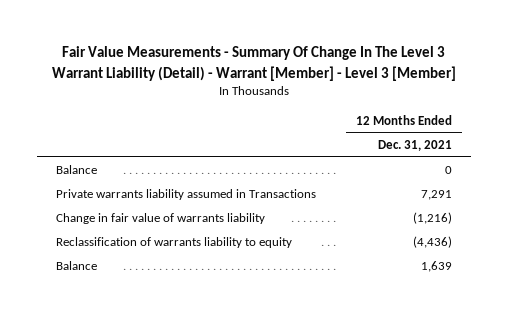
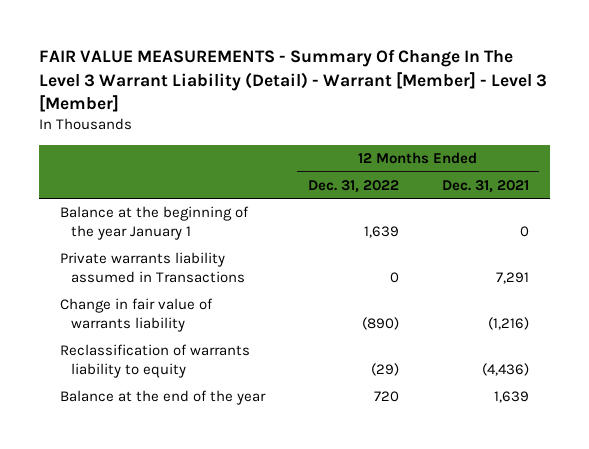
[52,46,457,81] Fair Value Measurements - Summary Of Change In The Level 3 Warrant Liability (Detail) - Warrant [Member] - Level 3 [Member] -> [38,49,547,113] FAIR VALUE MEASUREMENTS - Summary Of Change In The Level 3 Warrant Liability (Detail) - Warrant [Member] - Level 3 [Member]
none -> [307,179,399,193] Dec. 31, 2022
[56,165,98,175] Balance -> none
none -> [60,206,250,240] Balance at the beginning of the year January 1
[56,261,98,271] Balance -> [60,390,267,406] Balance at the end of the year

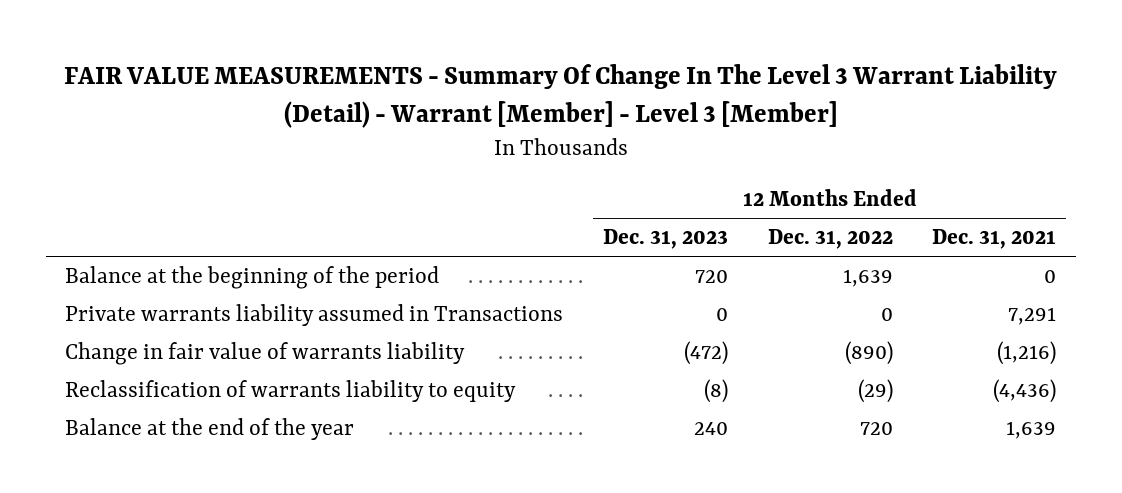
none -> [602,229,728,250] Dec. 31, 2023
[60,206,250,240] Balance at the beginning of the year January 1 -> [65,266,440,290] Balance at the beginning of the period

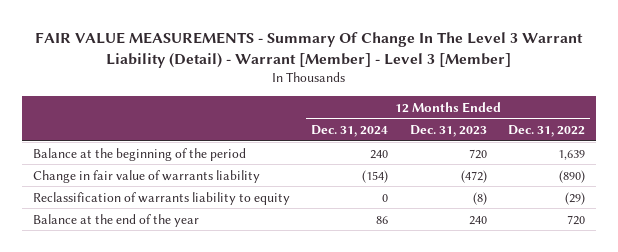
[932,229,1057,250] Dec. 31, 2021 -> none
none -> [311,124,389,137] Dec. 31, 2024
[65,304,564,327] Private warrants liability assumed in Transactions -> none

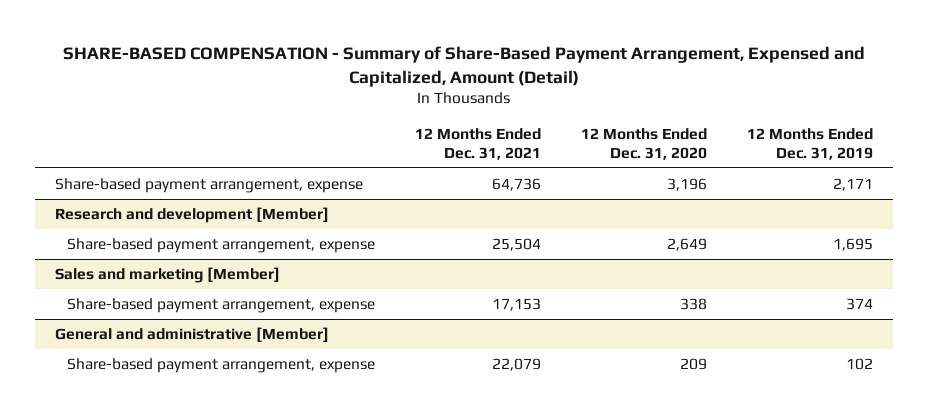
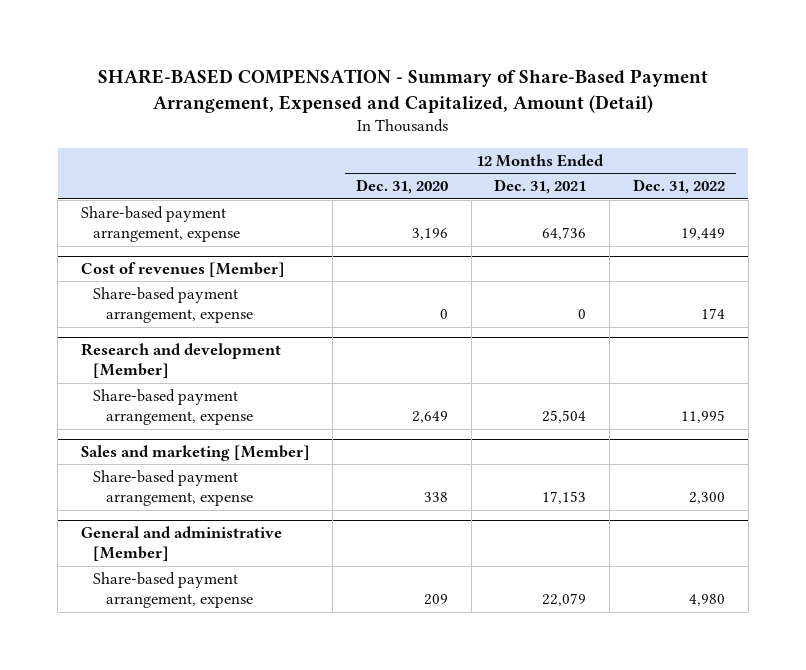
[746,127,873,160] 12 Months Ended Dec. 31, 2019 -> none
none -> [632,179,725,195] Dec. 31, 2022
none -> [80,262,285,278] Cost of revenues [Member]
none -> [93,287,254,324] Share-based payment arrangement, expense

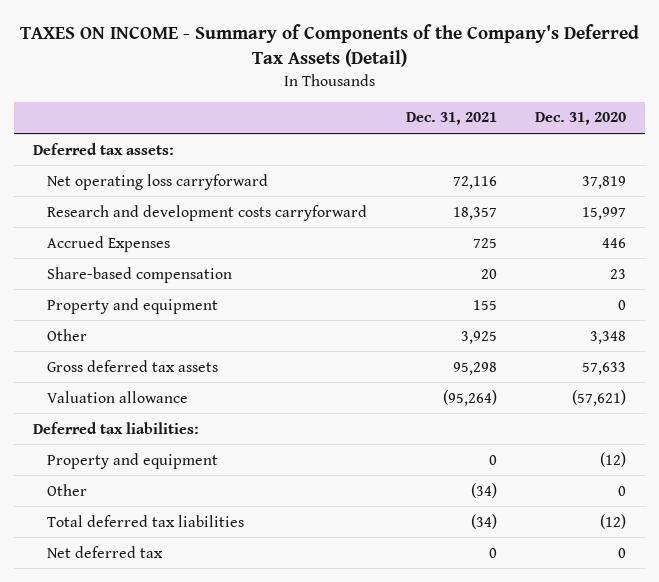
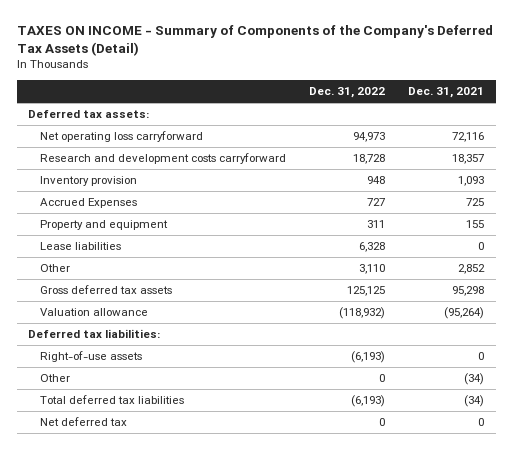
[535,112,627,126] Dec. 31, 2020 -> none
none -> [309,87,386,99] Dec. 31, 2022
none -> [39,176,137,187] Inventory provision
[47,266,233,283] Share-based compensation -> none
none -> [39,242,121,251] Lease liabilities
[460,330,497,344] 3,925 -> [458,264,486,275] 2,852
[47,452,219,469] Property and equipment -> none
none -> [39,351,142,363] Right-of-use assets

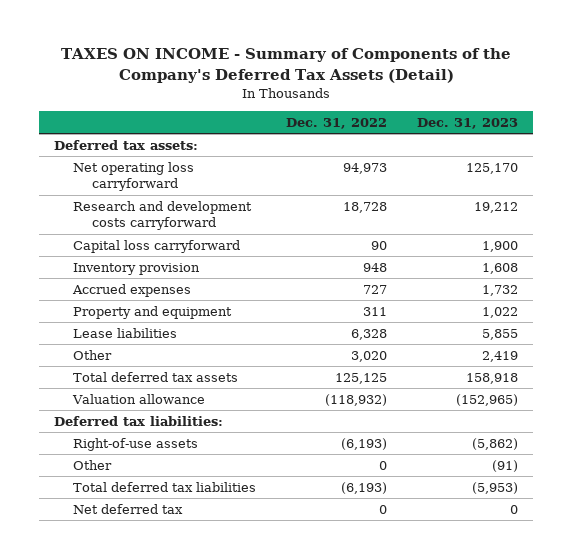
[408,87,485,99] Dec. 31, 2021 -> none
none -> [417,117,519,129] Dec. 31, 2023
none -> [72,239,240,253] Capital loss carryforward
[39,198,137,209] Accrued Expenses -> [71,283,191,297] Accrued expenses
[359,264,386,275] 3,110 -> [351,350,388,362] 3,020
[39,285,172,295] Gross deferred tax assets -> [72,371,238,382] Total deferred tax assets

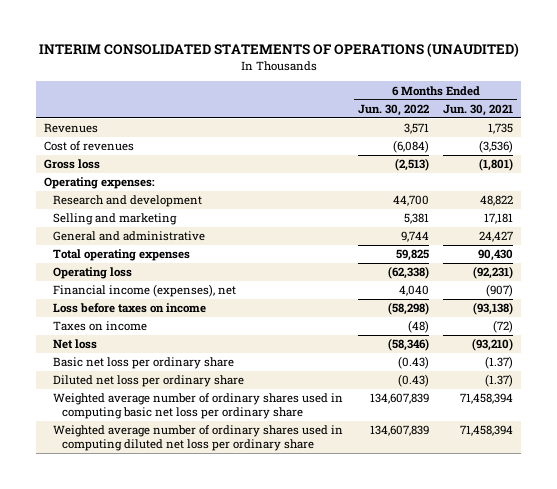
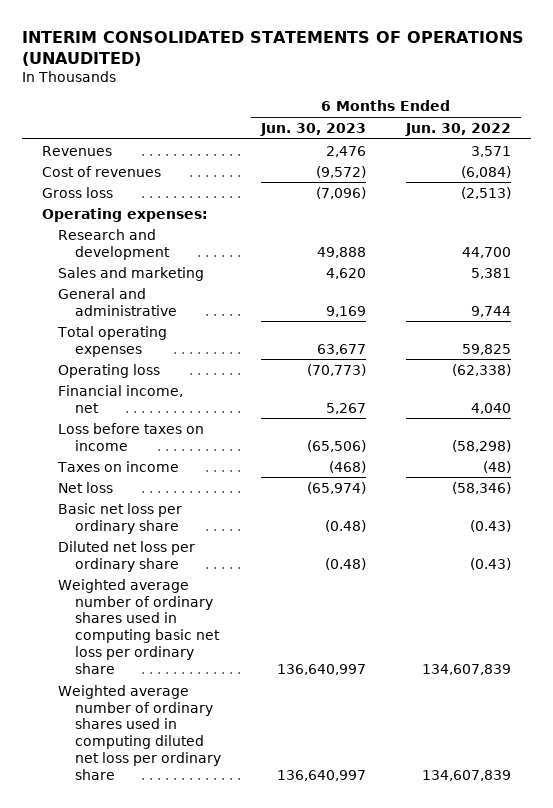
[443,103,514,116] Jun. 30, 2021 -> none
none -> [260,122,367,136] Jun. 30, 2023
[52,213,177,226] Selling and marketing -> [58,266,205,281] Sales and marketing
[52,284,236,298] Financial income (expenses), net -> [58,384,184,413] Financial income, net

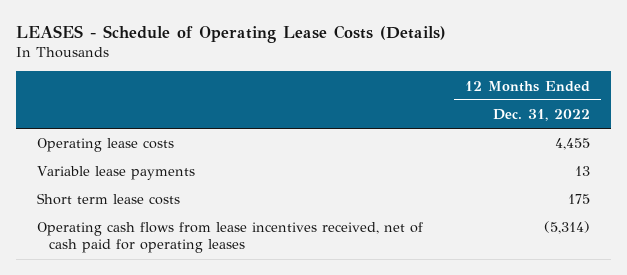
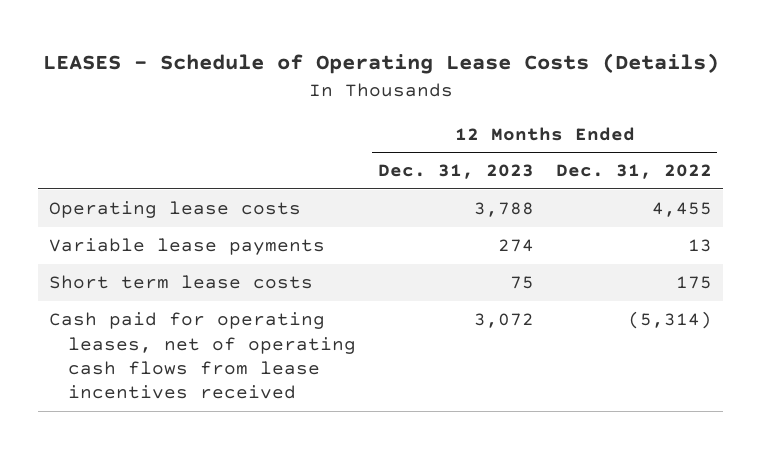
none -> [377,164,534,180] Dec. 31, 2023
[36,222,423,254] Operating cash flows from lease incentives received, net of cash paid for operating leases -> [49,312,356,400] Cash paid for operating leases, net of operating cash flows from lease incentives received

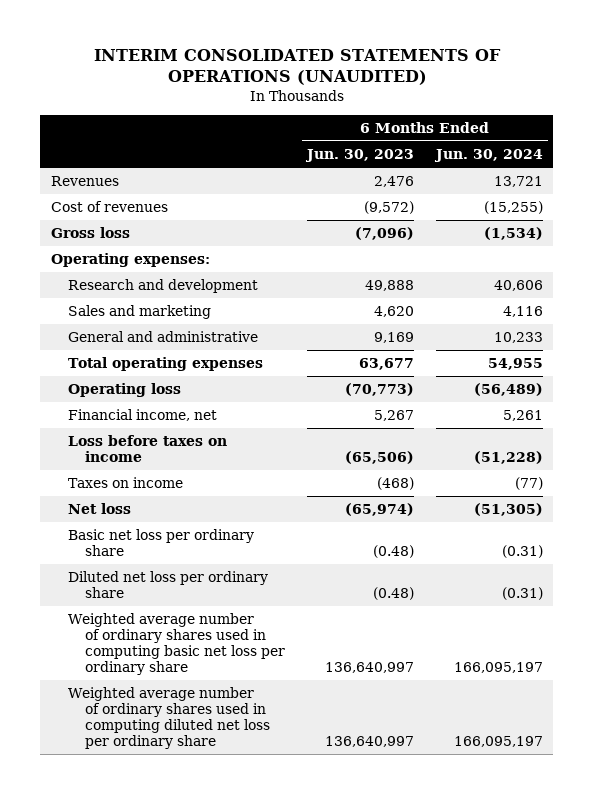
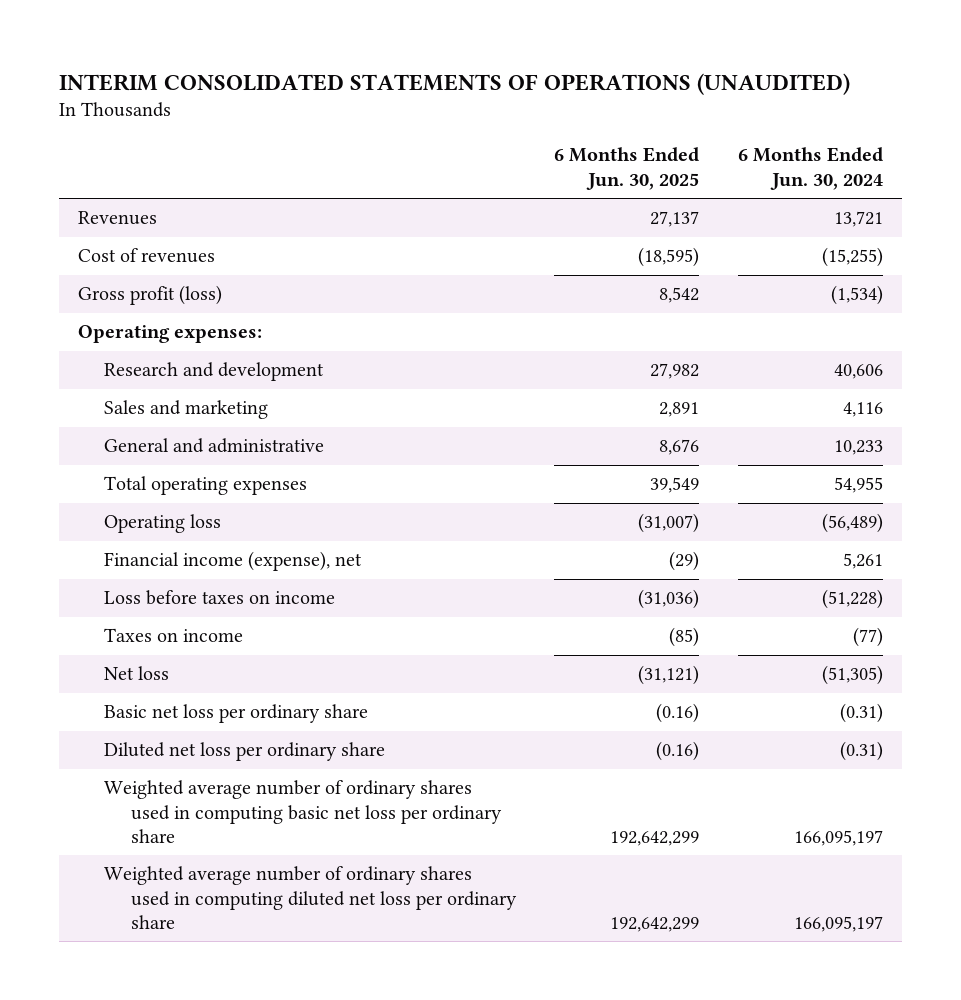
[305,149,415,163] Jun. 30, 2023 -> none
none -> [554,147,700,190] 6 Months Ended Jun. 30, 2025
[50,227,130,239] Gross loss -> [78,285,223,306] Gross profit (loss)
[68,409,218,422] Financial income, net -> [104,551,363,572] Financial income (expense), net

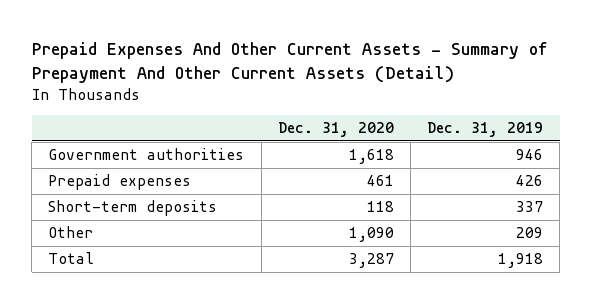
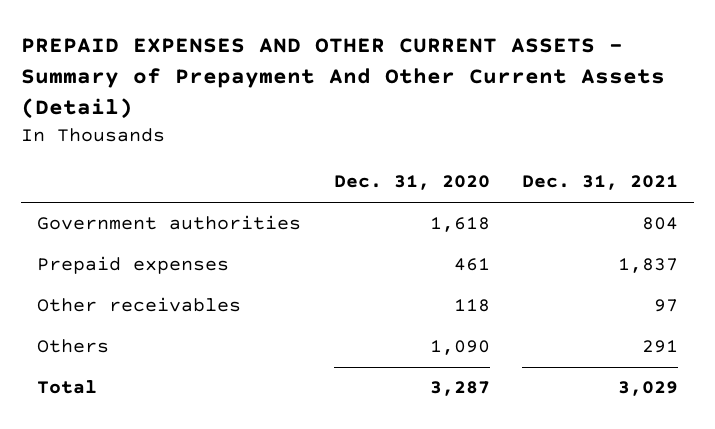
[31,42,548,83] Prepaid Expenses And Other Current Assets - Summary of Prepayment And Other Current Assets (Detail) -> [21,38,666,120] PREPAID EXPENSES AND OTHER CURRENT ASSETS - Summary of Prepayment And Other Current Assets (Detail)
[427,122,544,138] Dec. 31, 2019 -> none
none -> [521,175,678,191] Dec. 31, 2021
[48,200,218,217] Short-term deposits -> [37,297,242,313] Other receivables
[48,226,94,239] Other -> [37,339,110,354] Others

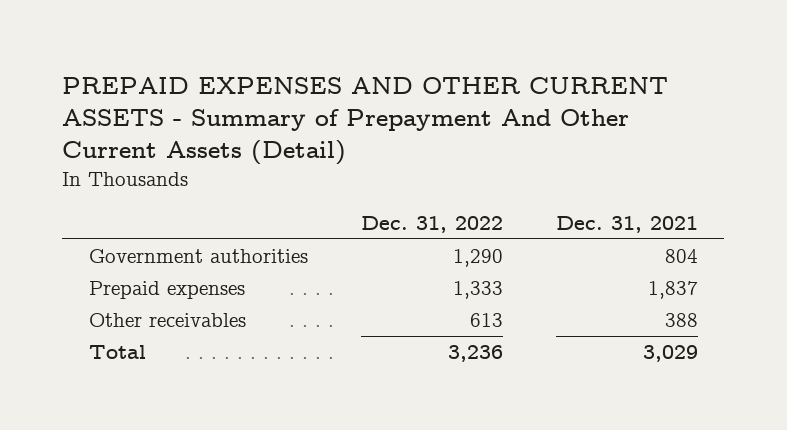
[333,175,490,191] Dec. 31, 2020 -> none
none -> [360,215,503,233] Dec. 31, 2022
[37,339,110,354] Others -> none
[653,299,678,313] 97 -> [664,313,698,328] 388

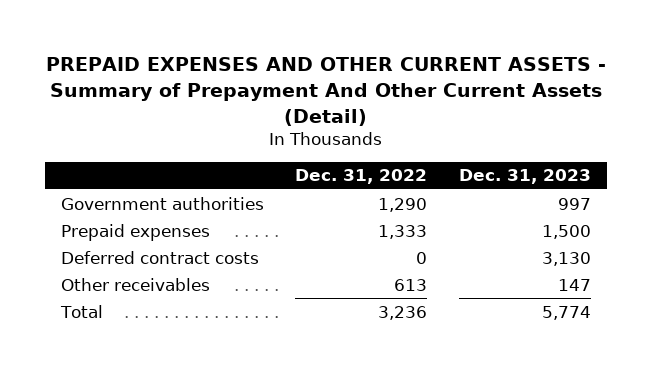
[555,215,698,233] Dec. 31, 2021 -> none
none -> [458,169,591,185] Dec. 31, 2023
none -> [60,250,259,264] Deferred contract costs

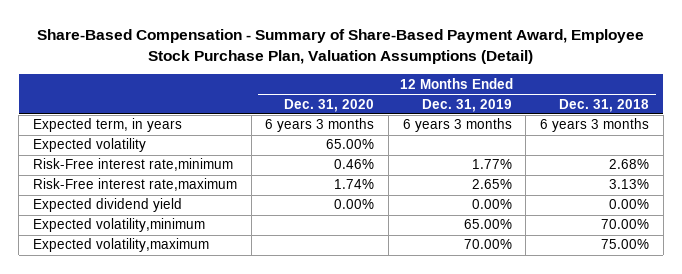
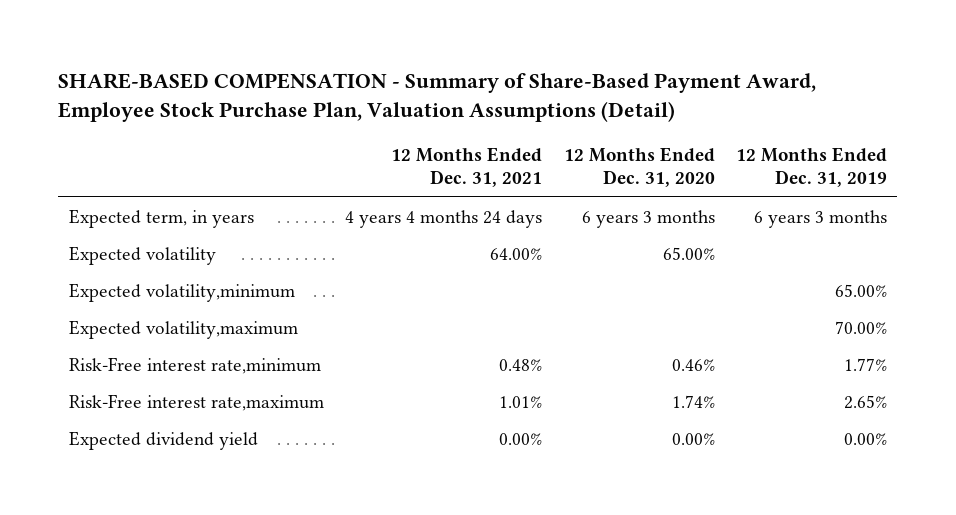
[36,28,644,64] Share-Based Compensation - Summary of Share-Based Payment Award, Employee Stock Purchase Plan, Valuation Assumptions (Detail) -> [58,72,817,123] SHARE-BASED COMPENSATION - Summary of Share-Based Payment Award, Employee Stock Purchase Plan, Valuation Assumptions (Detail)
[559,98,650,112] Dec. 31, 2018 -> none
none -> [391,146,543,188] 12 Months Ended Dec. 31, 2021
[32,218,205,233] Expected volatility,minimum -> [69,282,296,302] Expected volatility,minimum
[32,238,209,253] Expected volatility,maximum -> [69,319,299,339] Expected volatility,maximum

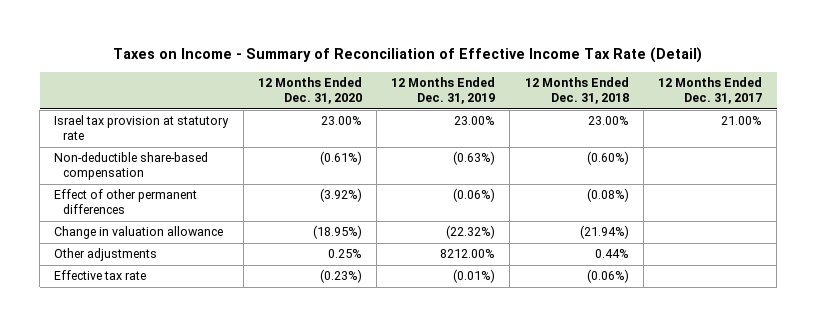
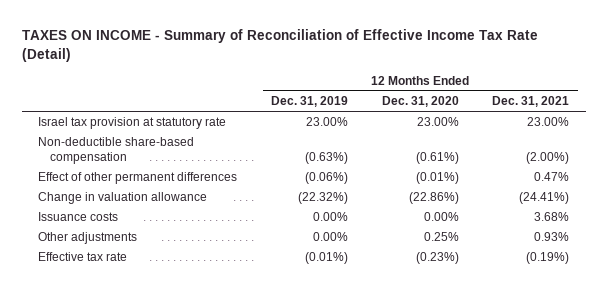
[113,47,703,64] Taxes on Income - Summary of Reconciliation of Effective Income Tax Rate (Detail) -> [21,29,538,62] TAXES ON INCOME - Summary of Reconciliation of Effective Income Tax Rate (Detail)
[524,77,629,105] 12 Months Ended Dec. 31, 2018 -> none
[658,77,763,105] 12 Months Ended Dec. 31, 2017 -> none
none -> [492,96,570,108] Dec. 31, 2021
[319,188,362,203] (3.92%) -> [415,172,459,185] (0.01%)
[312,225,362,240] (18.95%) -> [408,192,459,205] (22.86%)
none -> [38,212,119,222] Issuance costs
[440,249,496,259] 8212.00% -> [313,232,349,242] 0.00%

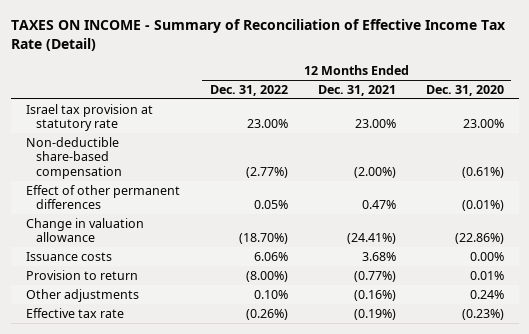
[271,96,349,108] Dec. 31, 2019 -> none
none -> [209,84,288,96] Dec. 31, 2022
none -> [25,269,138,280] Provision to return
[423,232,459,242] 0.25% -> [469,289,504,299] 0.24%
[534,232,570,242] 0.93% -> [353,289,396,301] (0.16%)

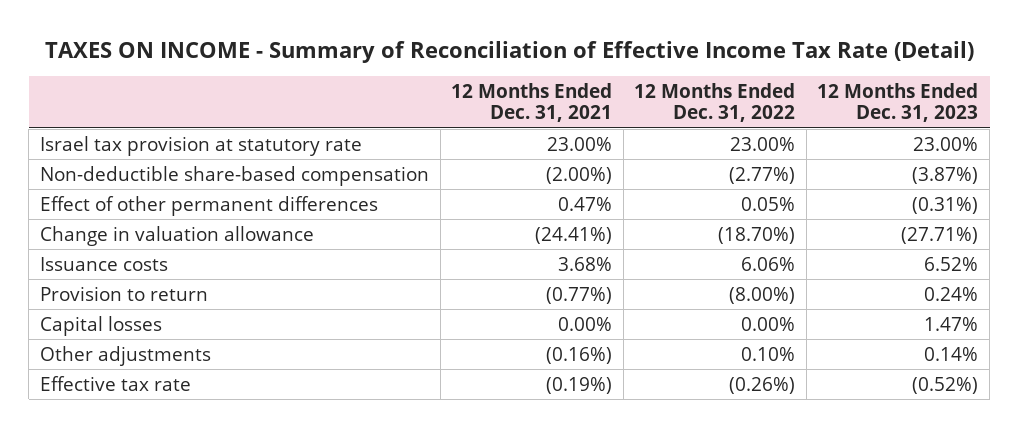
[425,84,504,96] Dec. 31, 2020 -> none
none -> [817,82,979,123] 12 Months Ended Dec. 31, 2023
none -> [39,315,162,336] Capital losses

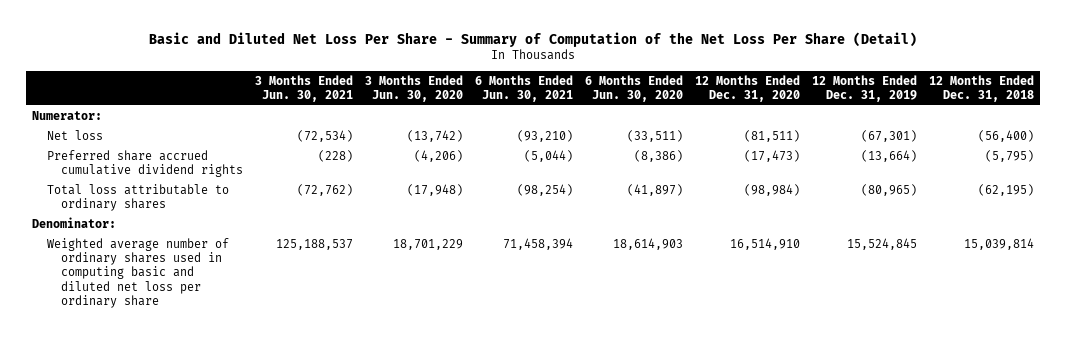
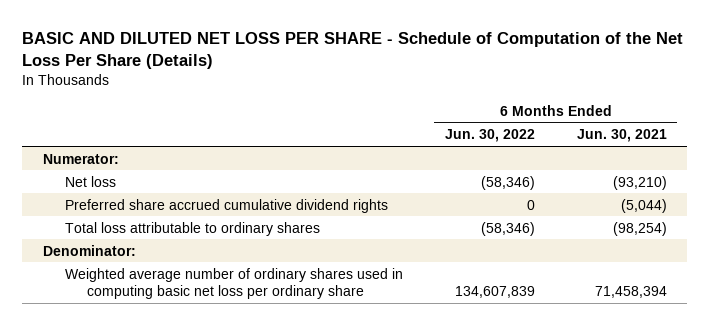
[148,31,917,47] Basic and Diluted Net Loss Per Share - Summary of Computation of the Net Loss Per Share (Detail) -> [21,31,683,69] BASIC AND DILUTED NET LOSS PER SHARE - Schedule of Computation of the Net Loss Per Share (Details)
[255,74,354,102] 3 Months Ended Jun. 30, 2021 -> none
[365,74,464,102] 3 Months Ended Jun. 30, 2020 -> none
[584,74,683,102] 6 Months Ended Jun. 30, 2020 -> none
[694,74,800,102] 12 Months Ended Dec. 31, 2020 -> none
[811,74,917,102] 12 Months Ended Dec. 31, 2019 -> none
[928,74,1034,102] 12 Months Ended Dec. 31, 2018 -> none
none -> [444,129,535,143] Jun. 30, 2022
[46,237,229,308] Weighted average number of ordinary shares used in computing basic and diluted net loss per ordinary share -> [64,267,403,300] Weighted average number of ordinary shares used in computing basic net loss per ordinary share

